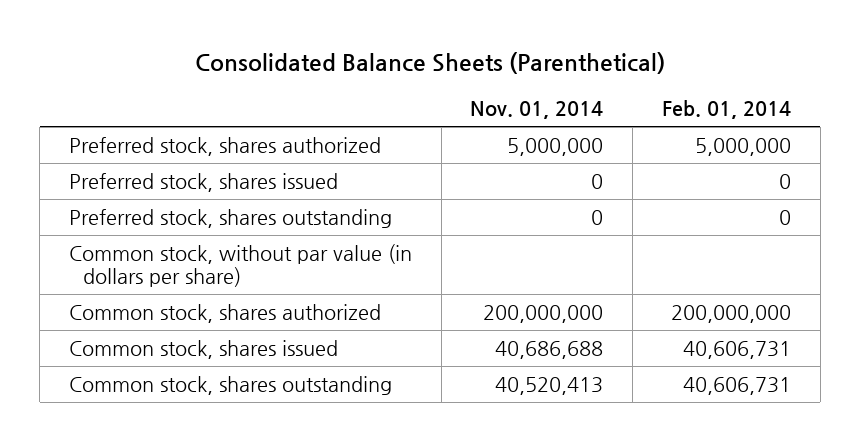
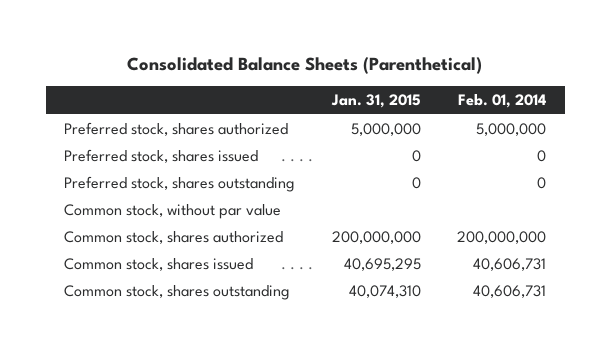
[470,101,604,120] Nov. 01, 2014 -> none
none -> [330,94,421,109] Jan. 31, 2015
[69,244,413,287] Common stock, without par value (in dollars per share) -> [63,203,281,219] Common stock, without par value

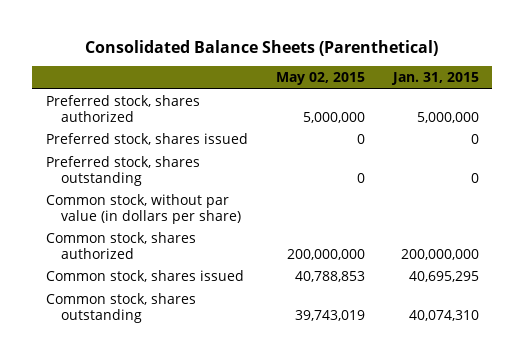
[458,94,547,109] Feb. 01, 2014 -> none
none -> [275,72,365,86] May 02, 2015
[63,203,281,219] Common stock, without par value -> [45,194,241,224] Common stock, without par value (in dollars per share)

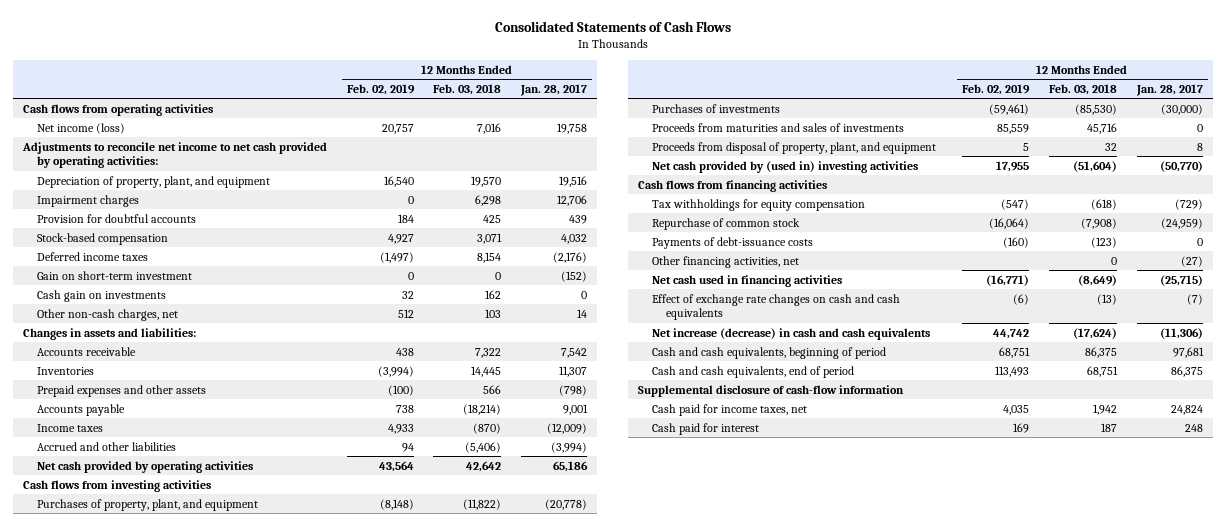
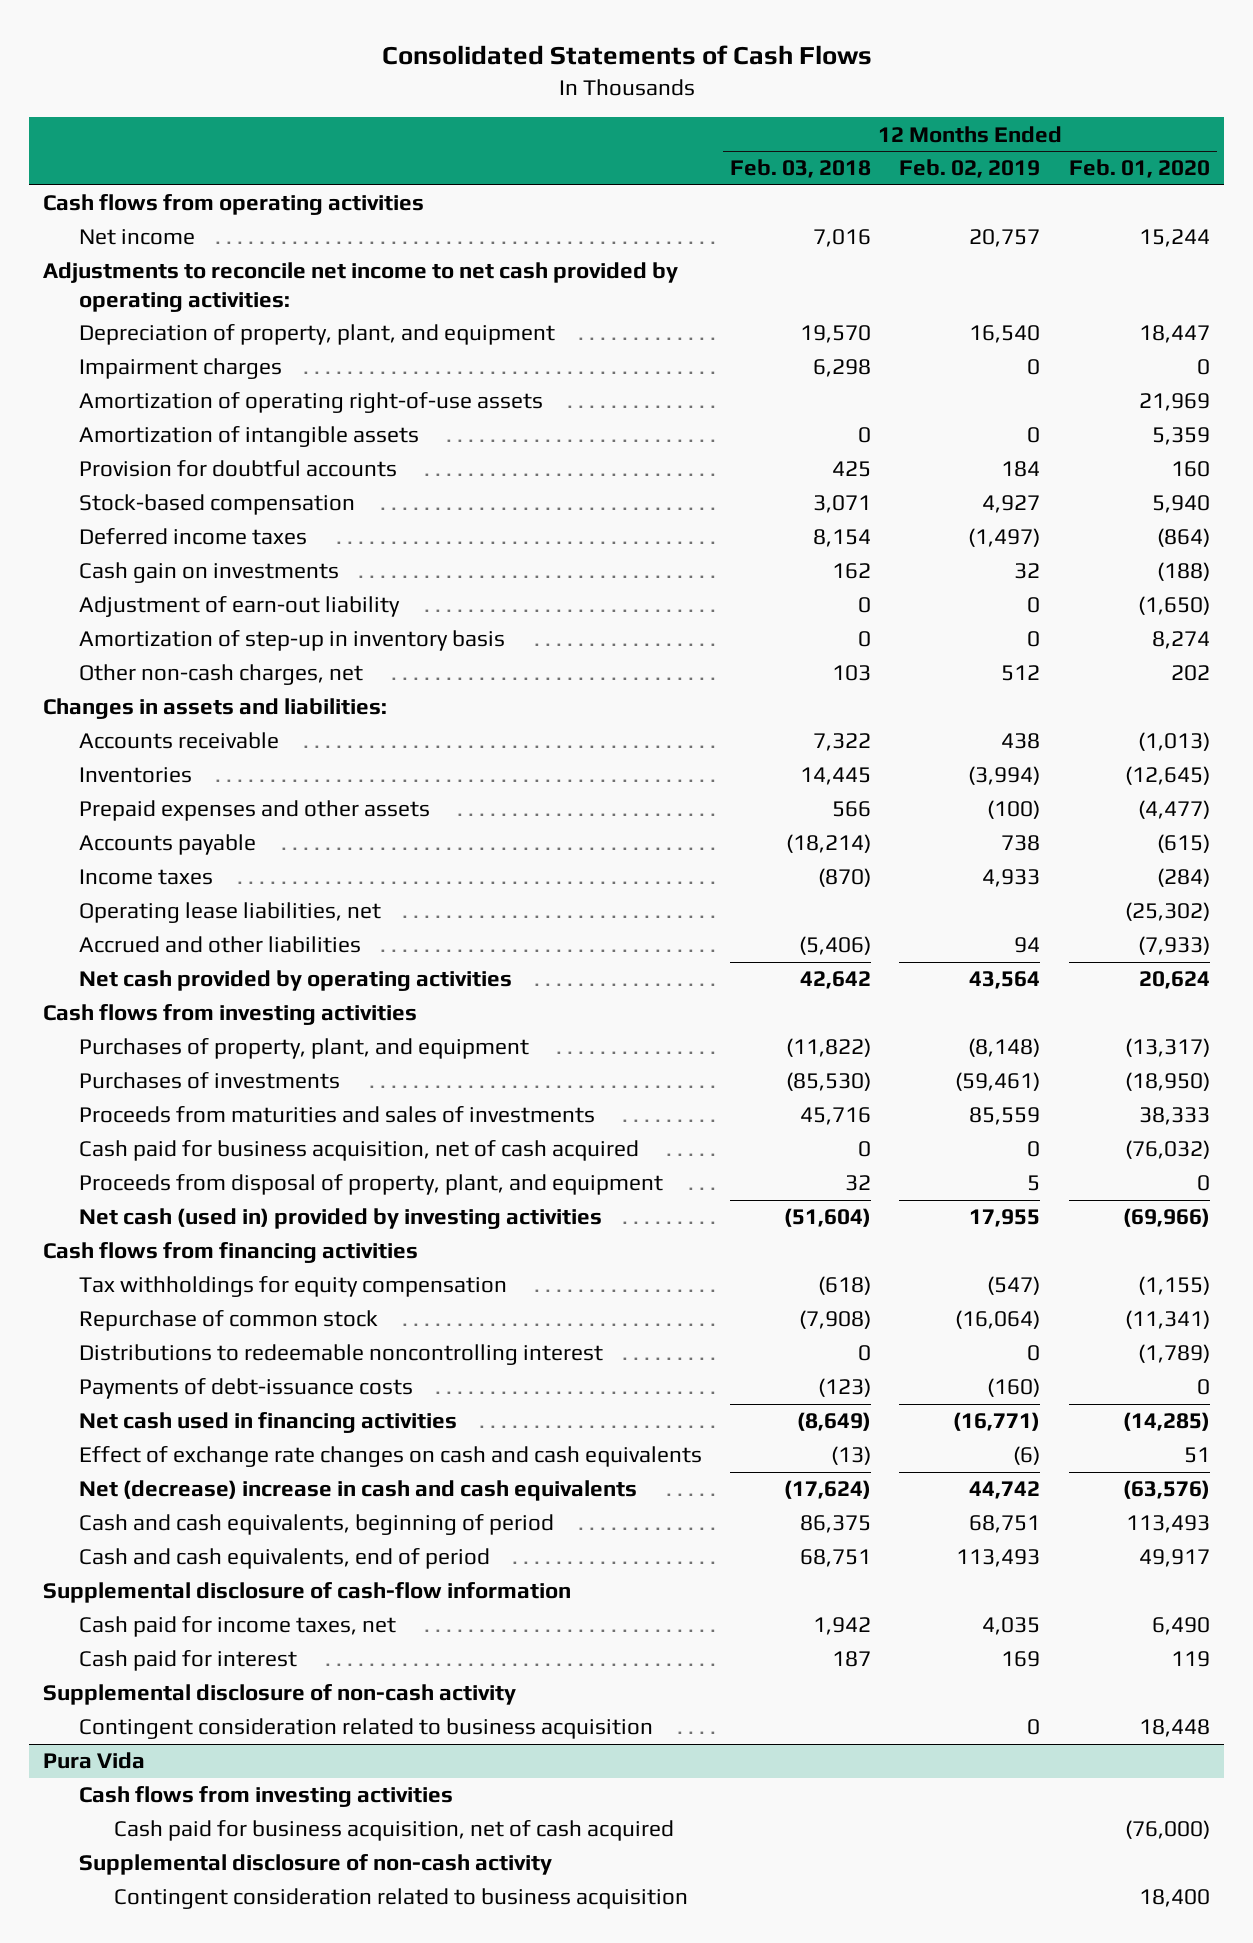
[520,84,588,97] Jan. 28, 2017 -> none
none -> [1068,159,1210,179] Feb. 01, 2020
[36,122,125,134] Net income (loss) -> [78,229,195,246] Net income
none -> [78,392,543,414] Amortization of operating right-of-use assets
none -> [78,426,419,448] Amortization of intangible assets
[36,270,192,280] Gain on short-term investment -> none
none -> [78,596,400,618] Adjustment of earn-out liability
none -> [78,630,505,652] Amortization of step-up in inventory basis
none -> [78,902,381,924] Operating lease liabilities, net
none -> [78,1140,639,1162] Cash paid for business acquisition, net of cash acquired
[652,160,919,173] Net cash provided by (used in) investing activities -> [78,1208,602,1230] Net cash (used in) provided by investing activities
none -> [78,1344,603,1366] Distributions to redeemable noncontrolling interest
[652,255,800,268] Other financing activities, net -> none
[652,327,931,340] Net increase (decrease) in cash and cash equivalents -> [78,1480,637,1502] Net (decrease) increase in cash and cash equivalents
none -> [43,1684,517,1706] Supplemental disclosure of non-cash activity
none -> [78,1718,653,1740] Contingent consideration related to business acquisition
none -> [43,1752,146,1770] Pura Vida
none -> [78,1786,453,1808] Cash flows from investing activities
none -> [113,1820,674,1842] Cash paid for business acquisition, net of cash acquired
none -> [78,1854,552,1876] Supplemental disclosure of non-cash activity
none -> [113,1888,688,1910] Contingent consideration related to business acquisition

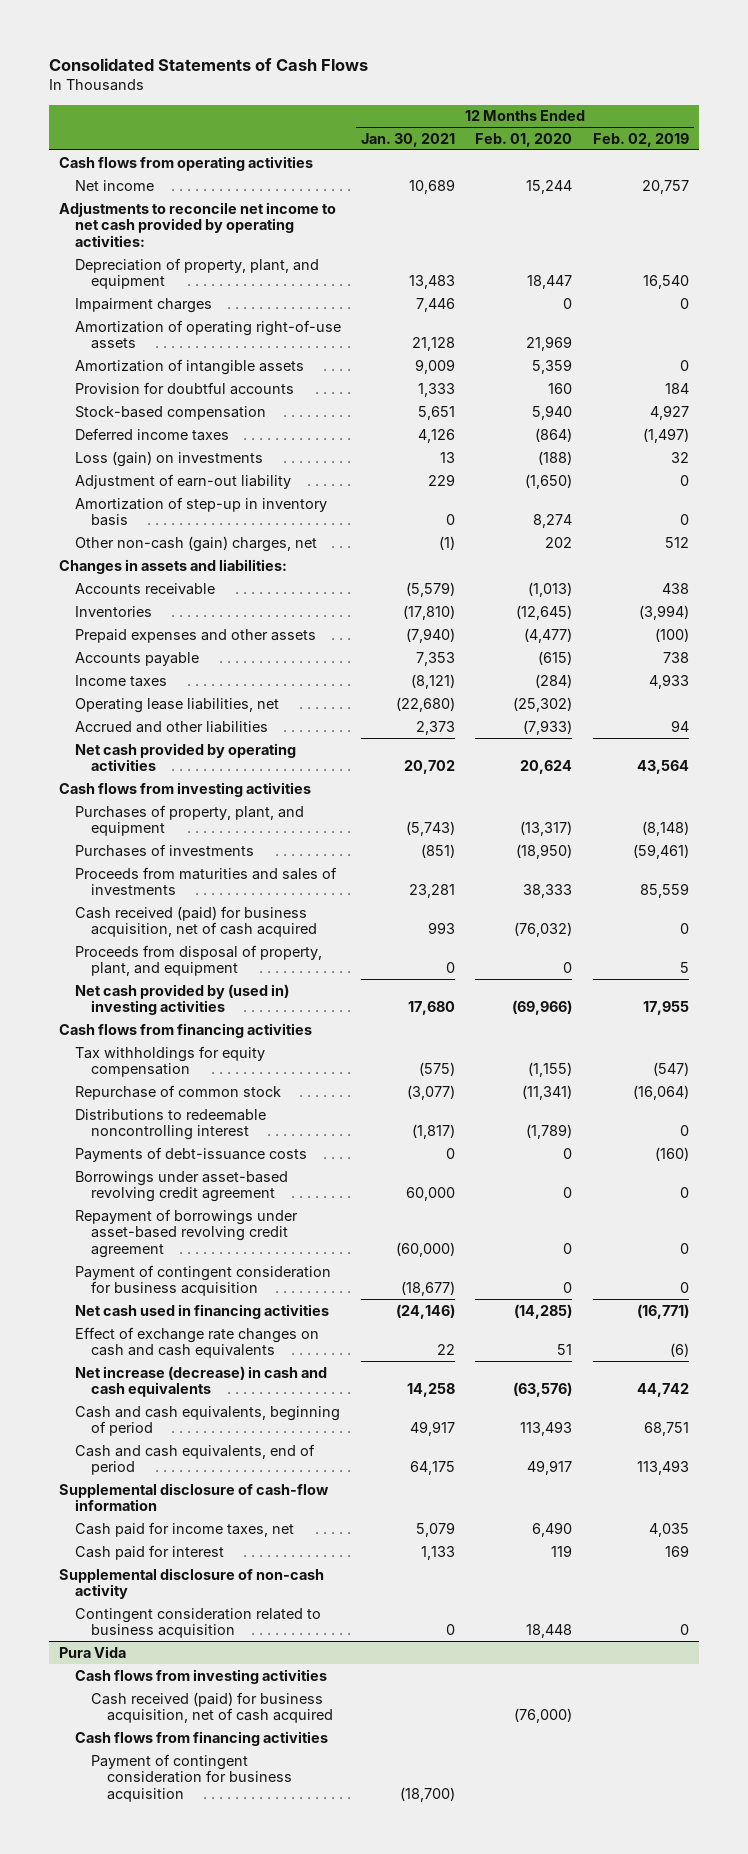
[730,159,872,179] Feb. 03, 2018 -> none
none -> [361,132,456,147] Jan. 30, 2021
[78,562,339,584] Cash gain on investments -> [74,450,263,467] Loss (gain) on investments
[78,664,363,686] Other non-cash charges, net -> [74,535,317,552] Other non-cash (gain) charges, net
[78,1140,639,1162] Cash paid for business acquisition, net of cash acquired -> [74,905,317,938] Cash received (paid) for business acquisition, net of cash acquired
[78,1208,602,1230] Net cash (used in) provided by investing activities -> [74,983,289,1016] Net cash provided by (used in) investing activities
none -> [74,1170,288,1203] Borrowings under asset-based revolving credit agreement
none -> [74,1208,298,1258] Repayment of borrowings under asset-based revolving credit agreement
none -> [74,1264,331,1297] Payment of contingent consideration for business acquisition
[78,1480,637,1502] Net (decrease) increase in cash and cash equivalents -> [74,1365,327,1398] Net increase (decrease) in cash and cash equivalents
[78,1854,552,1876] Supplemental disclosure of non-cash activity -> none
[113,1888,688,1910] Contingent consideration related to business acquisition -> none
[113,1820,674,1842] Cash paid for business acquisition, net of cash acquired -> [90,1691,333,1724] Cash received (paid) for business acquisition, net of cash acquired
none -> [74,1730,328,1746] Cash flows from financing activities
none -> [90,1753,292,1802] Payment of contingent consideration for business acquisition

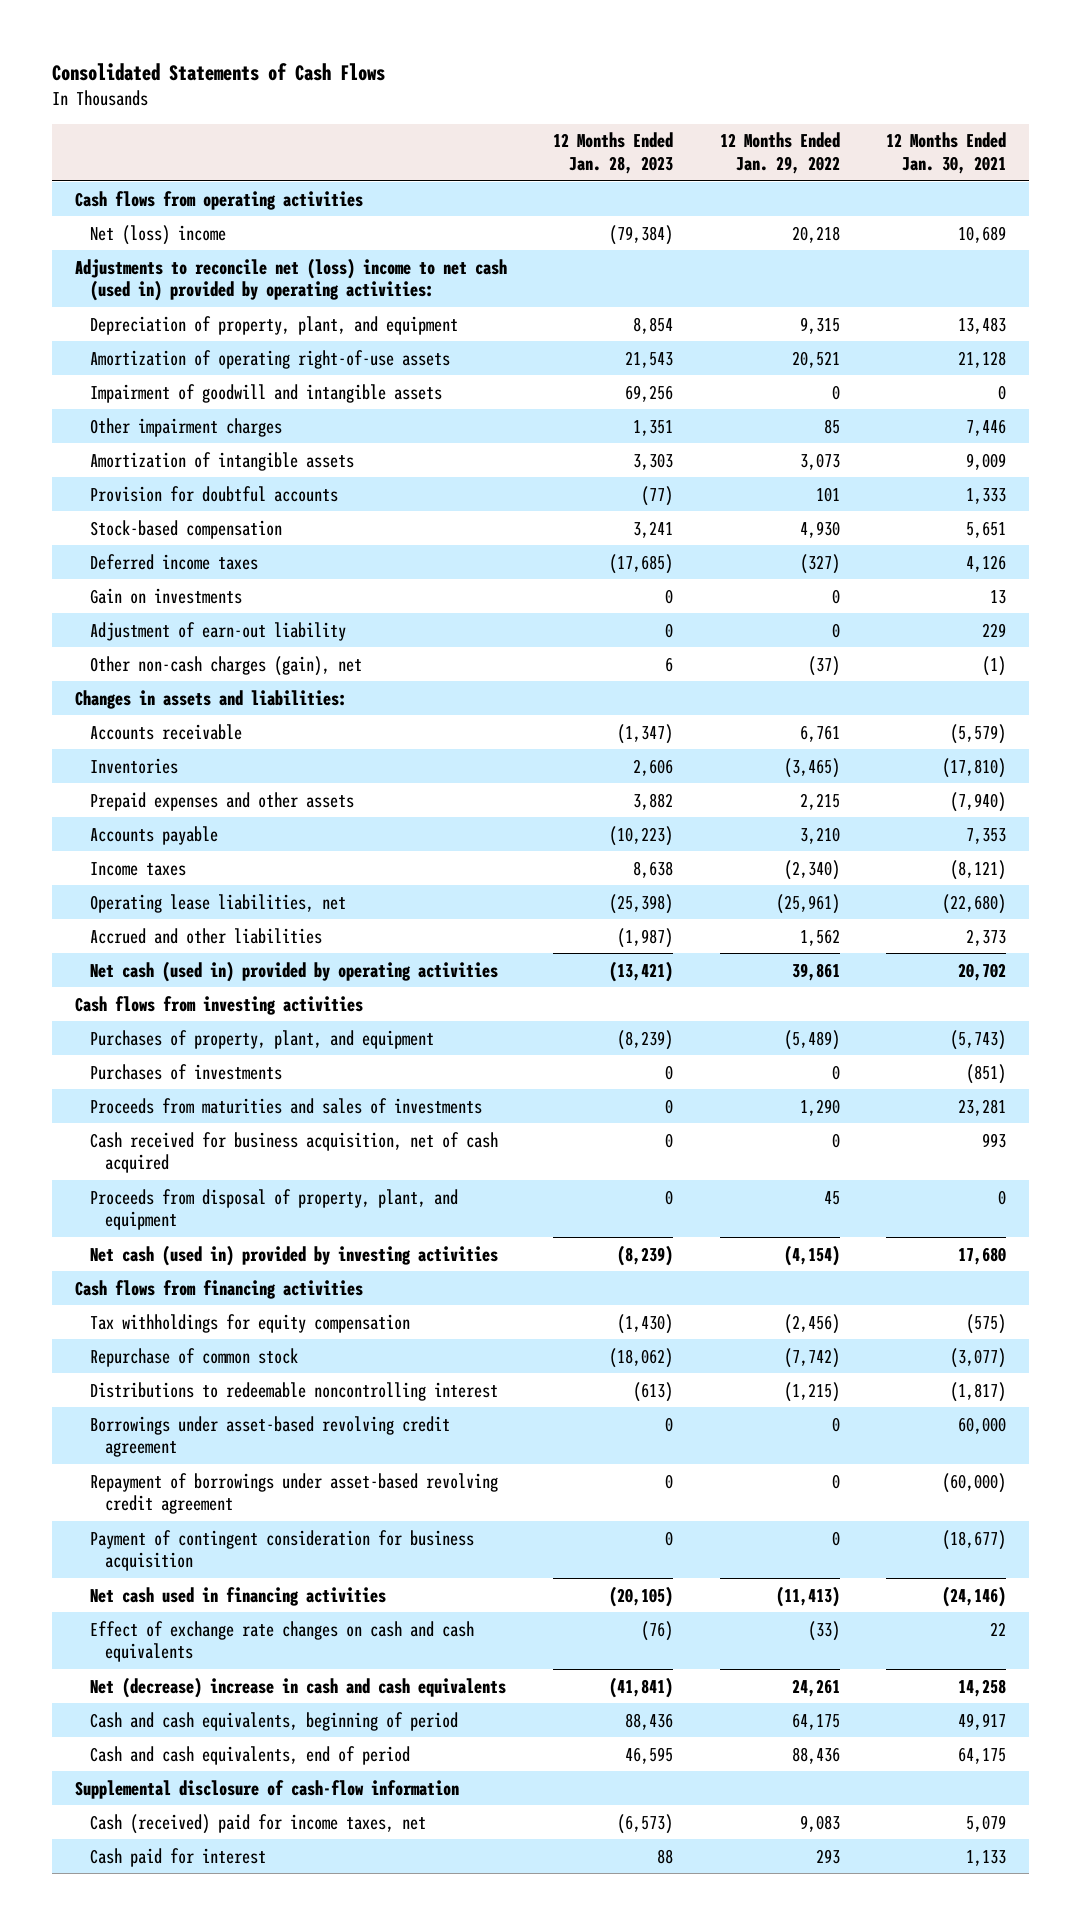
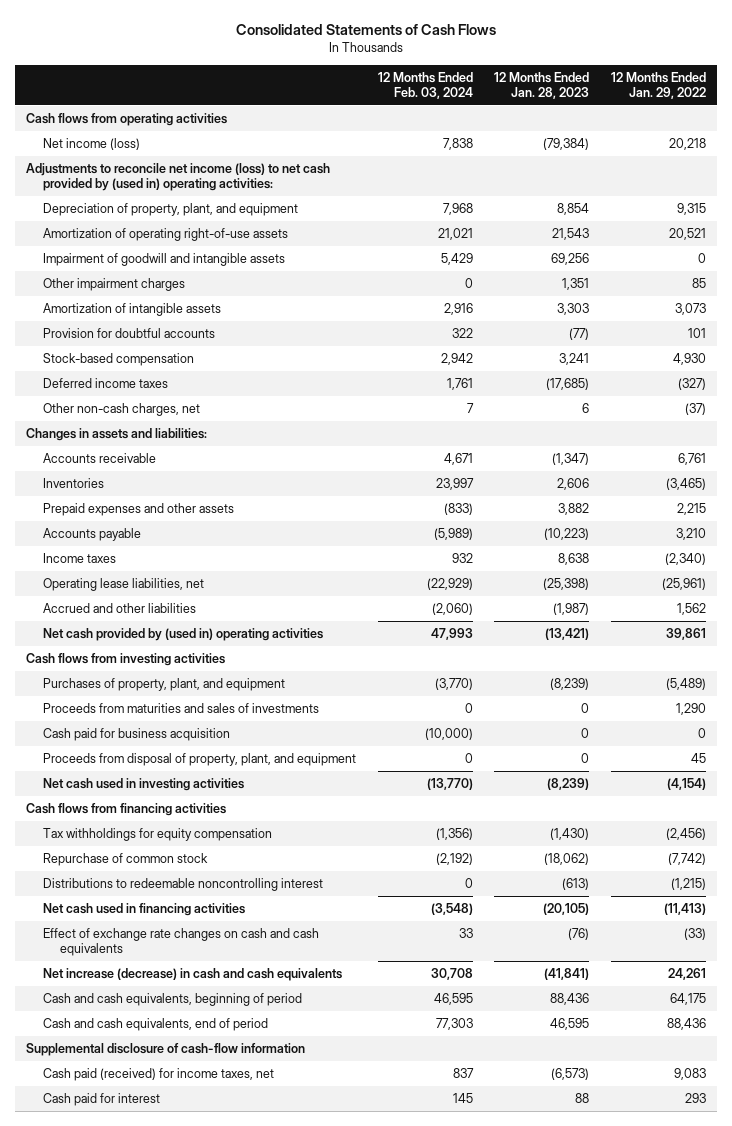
[886,132,1007,174] 12 Months Ended Jan. 30, 2021 -> none
none -> [377,71,473,100] 12 Months Ended Feb. 03, 2024
[89,224,226,245] Net (loss) income -> [43,138,141,151] Net income (loss)
[74,257,507,302] Adjustments to reconcile net (loss) income to net cash (used in) provided by operating activities: -> [25,163,330,192] Adjustments to reconcile net income (loss) to net cash provided by (used in) operating activities:
[89,587,242,604] Gain on investments -> none
[89,621,346,641] Adjustment of earn-out liability -> none
[89,655,362,676] Other non-cash charges (gain), net -> [43,403,201,417] Other non-cash charges, net
[89,960,498,982] Net cash (used in) provided by operating activities -> [43,628,324,642] Net cash provided by (used in) operating activities
[89,1063,282,1080] Purchases of investments -> none
[89,1131,498,1174] Cash received for business acquisition, net of cash acquired -> [43,728,231,742] Cash paid for business acquisition
[89,1244,498,1266] Net cash (used in) provided by investing activities -> [43,778,245,792] Net cash used in investing activities
[89,1415,450,1458] Borrowings under asset-based revolving credit agreement -> none
[89,1472,498,1515] Repayment of borrowings under asset-based revolving credit agreement -> none
[89,1529,474,1572] Payment of contingent consideration for business acquisition -> none
[89,1676,506,1698] Net (decrease) increase in cash and cash equivalents -> [43,968,343,982] Net increase (decrease) in cash and cash equivalents
[89,1813,426,1834] Cash (received) paid for income taxes, net -> [43,1068,275,1082] Cash paid (received) for income taxes, net

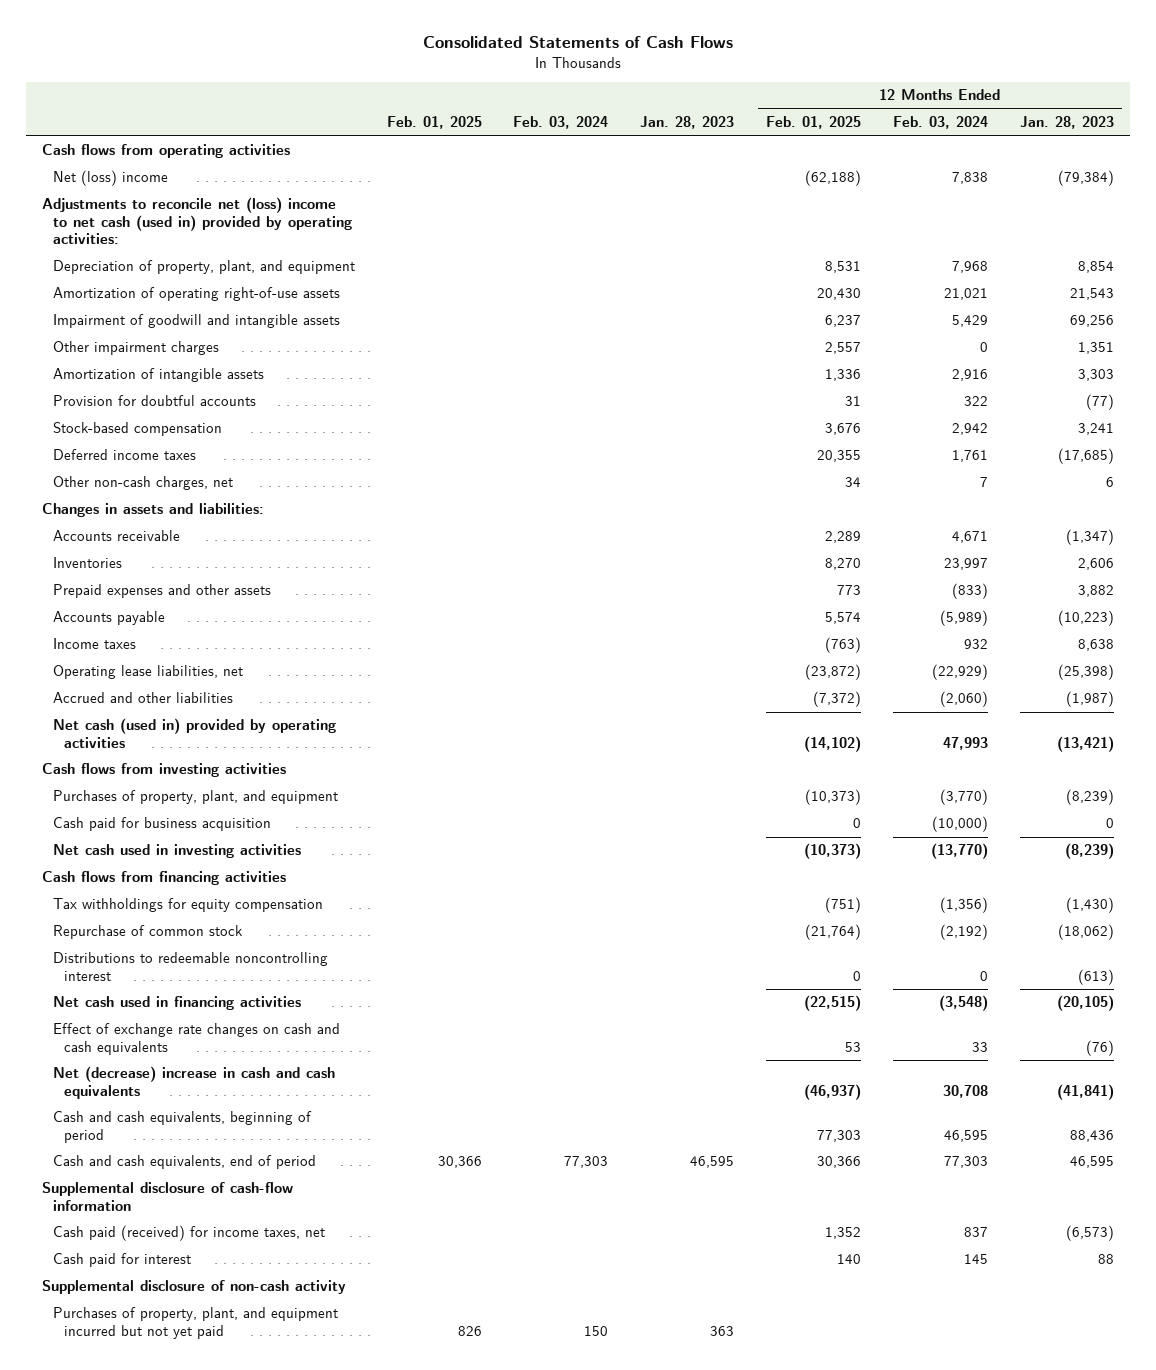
[610,71,706,100] 12 Months Ended Jan. 29, 2022 -> none
none -> [386,116,482,130] Feb. 01, 2025
none -> [513,116,609,130] Feb. 03, 2024
none -> [640,116,735,130] Jan. 28, 2023
none -> [766,116,862,130] Feb. 01, 2025
[43,138,141,151] Net income (loss) -> [52,170,168,187] Net (loss) income
[25,163,330,192] Adjustments to reconcile net income (loss) to net cash provided by (used in) operating activities: -> [41,197,352,245] Adjustments to reconcile net (loss) income to net cash (used in) provided by operating activities:
[43,628,324,642] Net cash provided by (used in) operating activities -> [52,718,336,748] Net cash (used in) provided by operating activities
[43,703,320,714] Proceeds from maturities and sales of investments -> none
[43,753,357,767] Proceeds from disposal of property, plant, and equipment -> none
[43,968,343,982] Net increase (decrease) in cash and cash equivalents -> [52,1066,335,1099] Net (decrease) increase in cash and cash equivalents
none -> [41,1280,346,1295] Supplemental disclosure of non-cash activity
none -> [52,1307,338,1339] Purchases of property, plant, and equipment incurred but not yet paid

